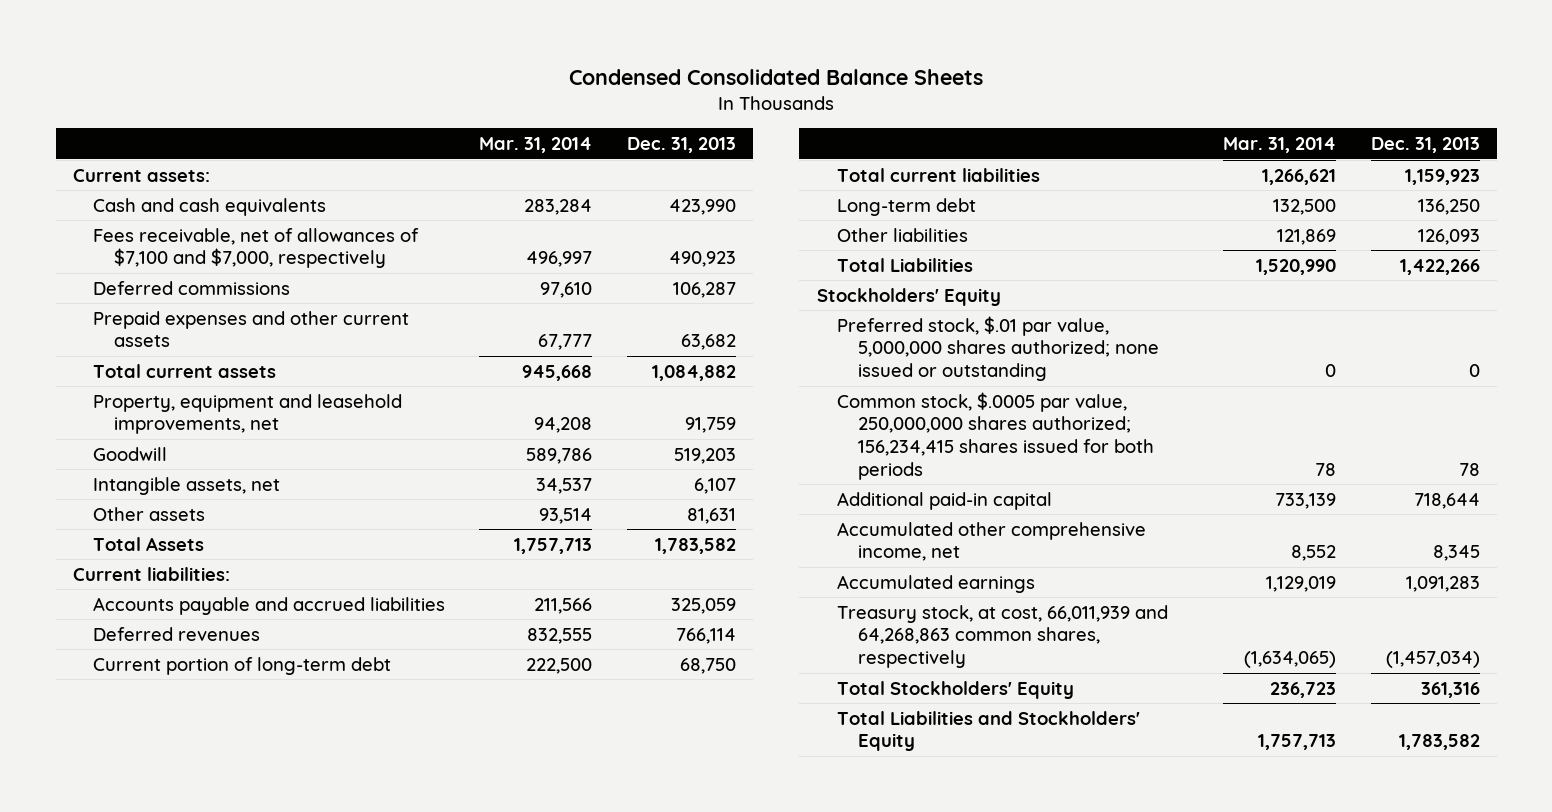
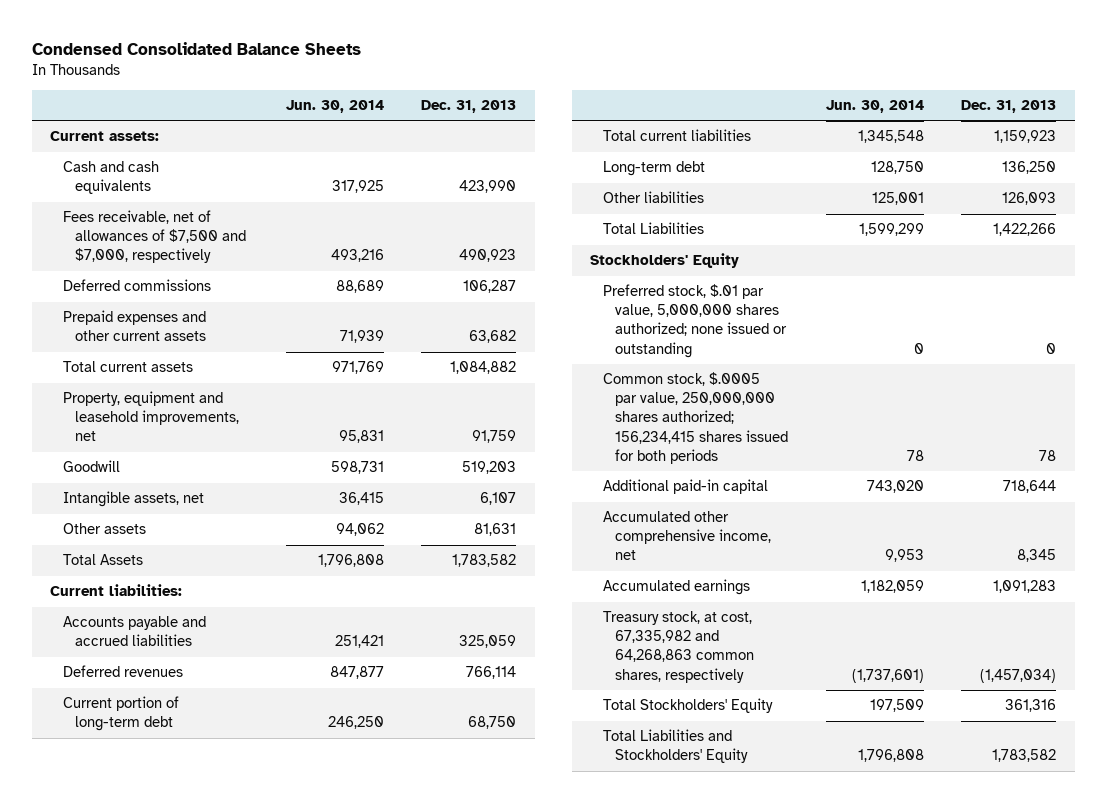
[479,137,593,154] Mar. 31, 2014 -> none
none -> [285,100,384,114] Jun. 30, 2014
[93,227,420,269] Fees receivable, net of allowances of $7,100 and $7,000, respectively -> [62,210,247,264] Fees receivable, net of allowances of $7,500 and $7,000, respectively
[837,604,1169,668] Treasury stock, at cost, 66,011,939 and 64,268,863 common shares, respectively -> [602,611,755,683] Treasury stock, at cost, 67,335,982 and 64,268,863 common shares, respectively

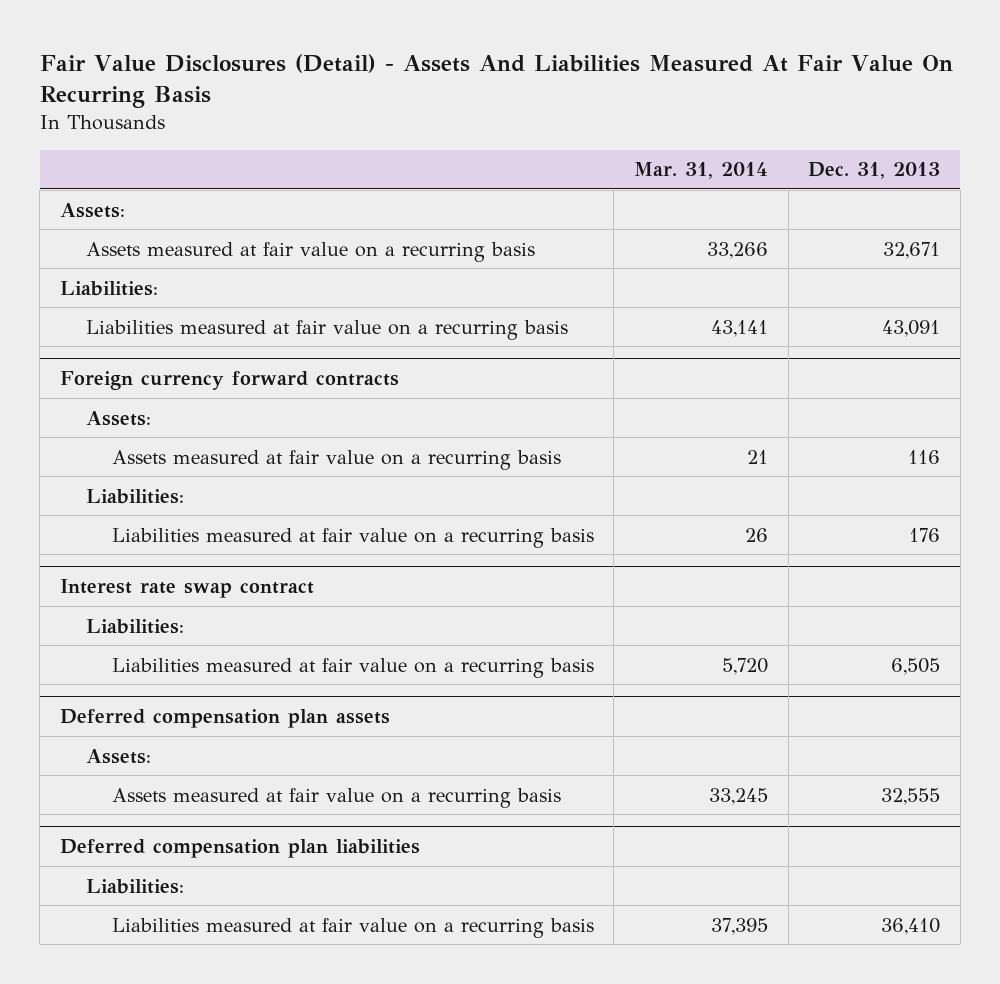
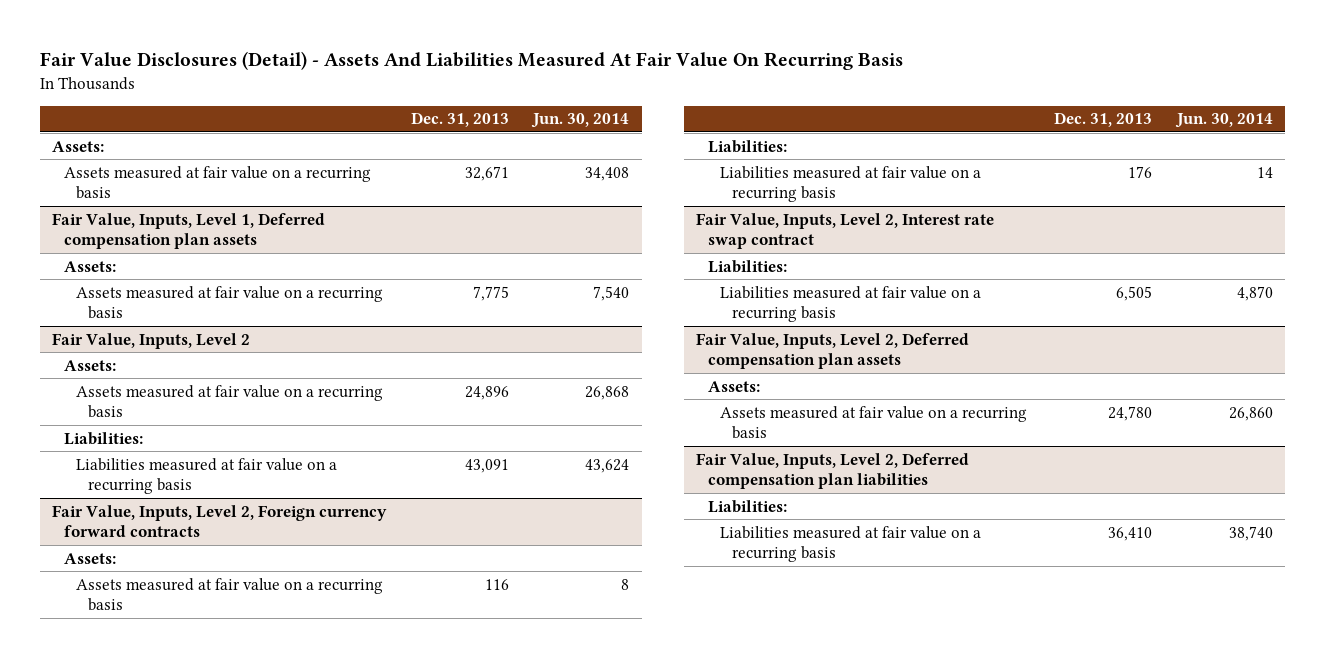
[634,162,769,180] Mar. 31, 2014 -> none
none -> [531,113,630,129] Jun. 30, 2014
none -> [52,212,326,250] Fair Value, Inputs, Level 1, Deferred compensation plan assets
none -> [64,260,117,272] Assets:
none -> [76,285,384,320] Assets measured at fair value on a recurring basis
none -> [52,332,251,349] Fair Value, Inputs, Level 2
none -> [64,359,117,371] Assets:
none -> [76,384,384,419] Assets measured at fair value on a recurring basis
[59,370,399,390] Foreign currency forward contracts -> none
none -> [52,504,388,538] Fair Value, Inputs, Level 2, Foreign currency forward contracts
[59,578,314,598] Interest rate swap contract -> none
none -> [695,212,994,250] Fair Value, Inputs, Level 2, Interest rate swap contract
[59,708,390,728] Deferred compensation plan assets -> none
none -> [695,332,969,370] Fair Value, Inputs, Level 2, Deferred compensation plan assets
[59,838,420,858] Deferred compensation plan liabilities -> none
[881,787,941,805] 32,555 -> [1108,405,1153,421] 24,780
none -> [695,452,969,490] Fair Value, Inputs, Level 2, Deferred compensation plan liabilities

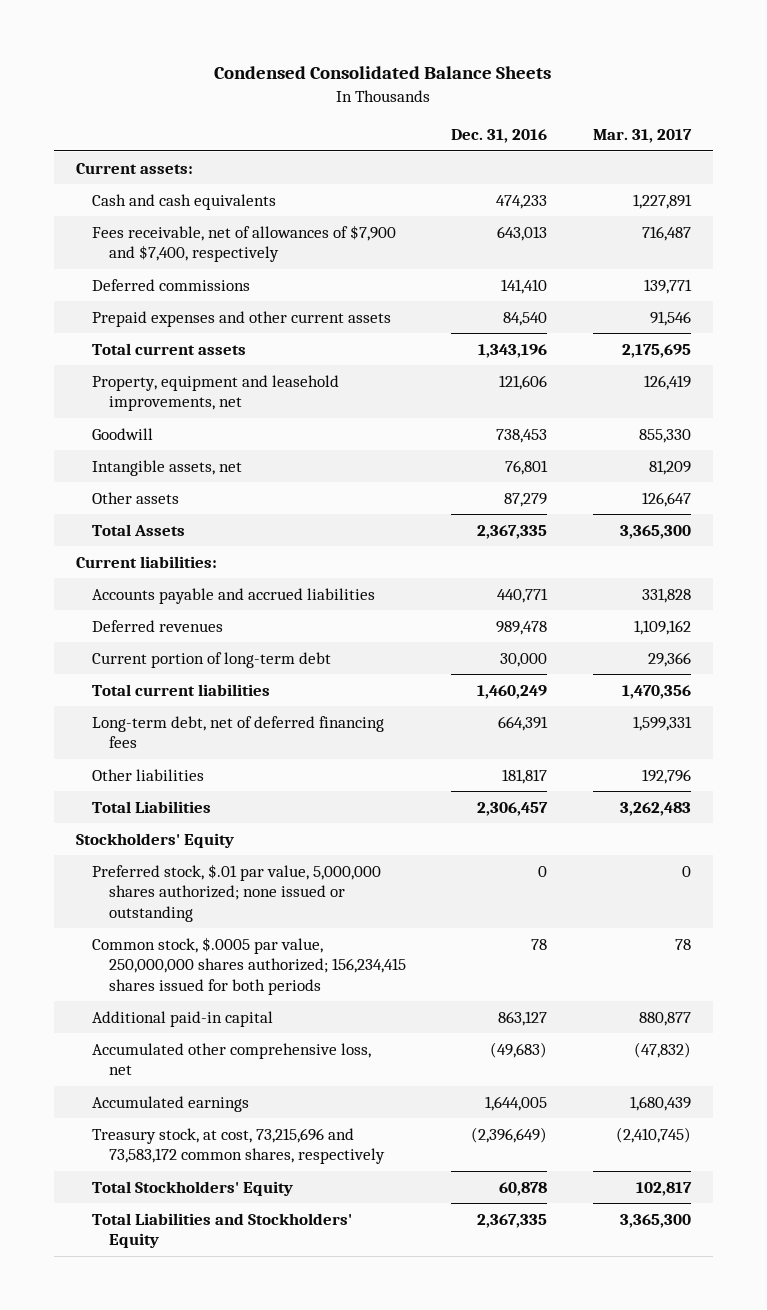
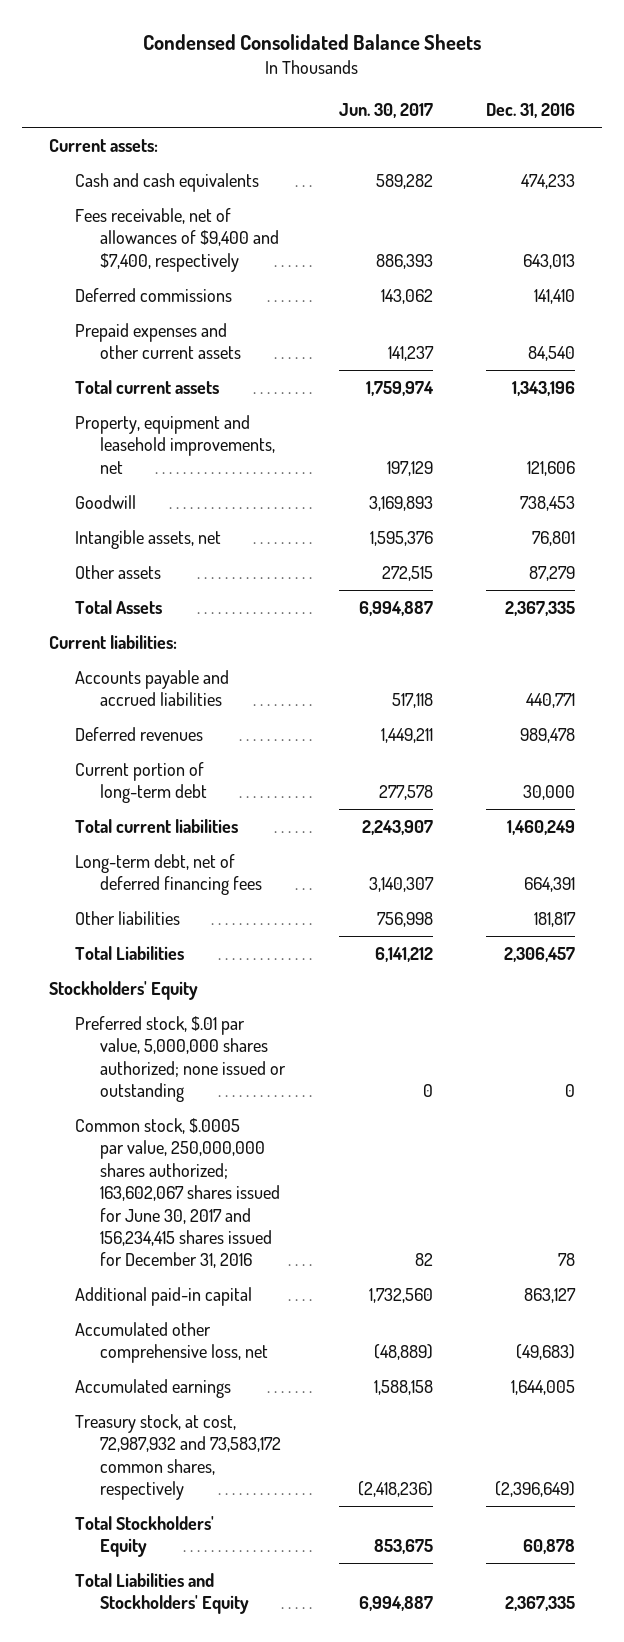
[592,129,692,144] Mar. 31, 2017 -> none
none -> [338,103,433,119] Jun. 30, 2017
[92,224,397,263] Fees receivable, net of allowances of $7,900 and $7,400, respectively -> [74,207,280,272] Fees receivable, net of allowances of $9,400 and $7,400, respectively
[92,936,406,996] Common stock, $.0005 par value, 250,000,000 shares authorized; 156,234,415 shares issued for both periods -> [74,1117,281,1269] Common stock, $.0005 par value, 250,000,000 shares authorized; 163,602,067 shares issued for June 30, 2017 and 156,234,415 shares issued for December 31, 2016
[92,1127,385,1165] Treasury stock, at cost, 73,215,696 and 73,583,172 common shares, respectively -> [74,1413,282,1501] Treasury stock, at cost, 72,987,932 and 73,583,172 common shares, respectively

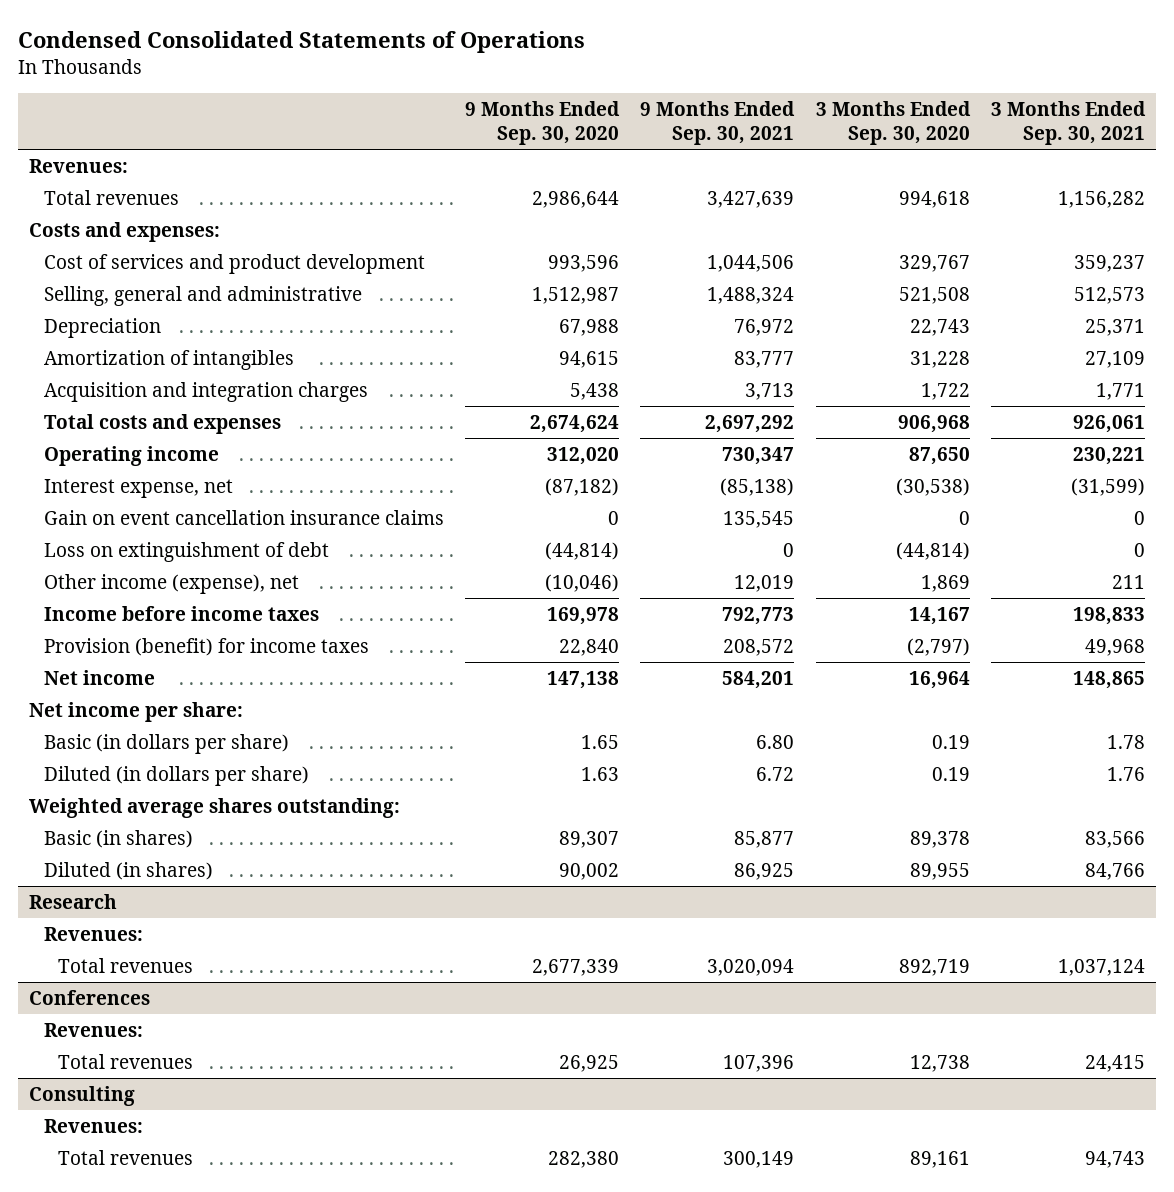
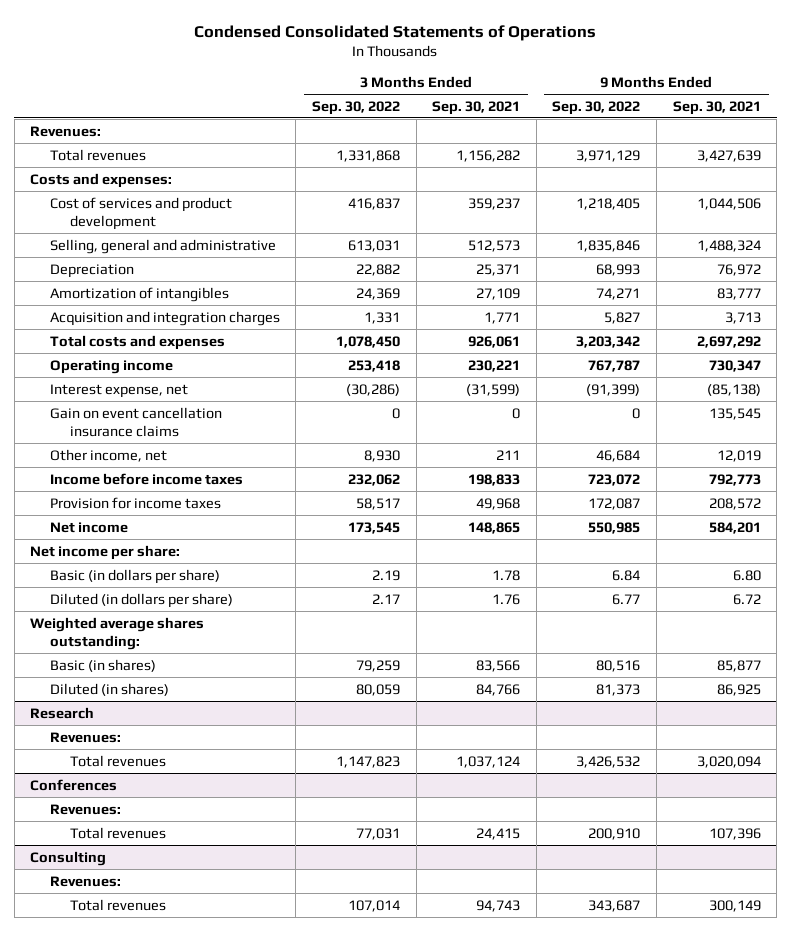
[464,101,620,146] 9 Months Ended Sep. 30, 2020 -> none
[815,101,971,146] 3 Months Ended Sep. 30, 2020 -> none
none -> [312,100,401,115] Sep. 30, 2022
none -> [552,100,641,115] Sep. 30, 2022
[43,541,329,562] Loss on extinguishment of debt -> none
[43,573,299,594] Other income (expense), net -> [49,448,167,462] Other income, net
[43,637,369,656] Provision (benefit) for income taxes -> [49,496,221,509] Provision for income taxes

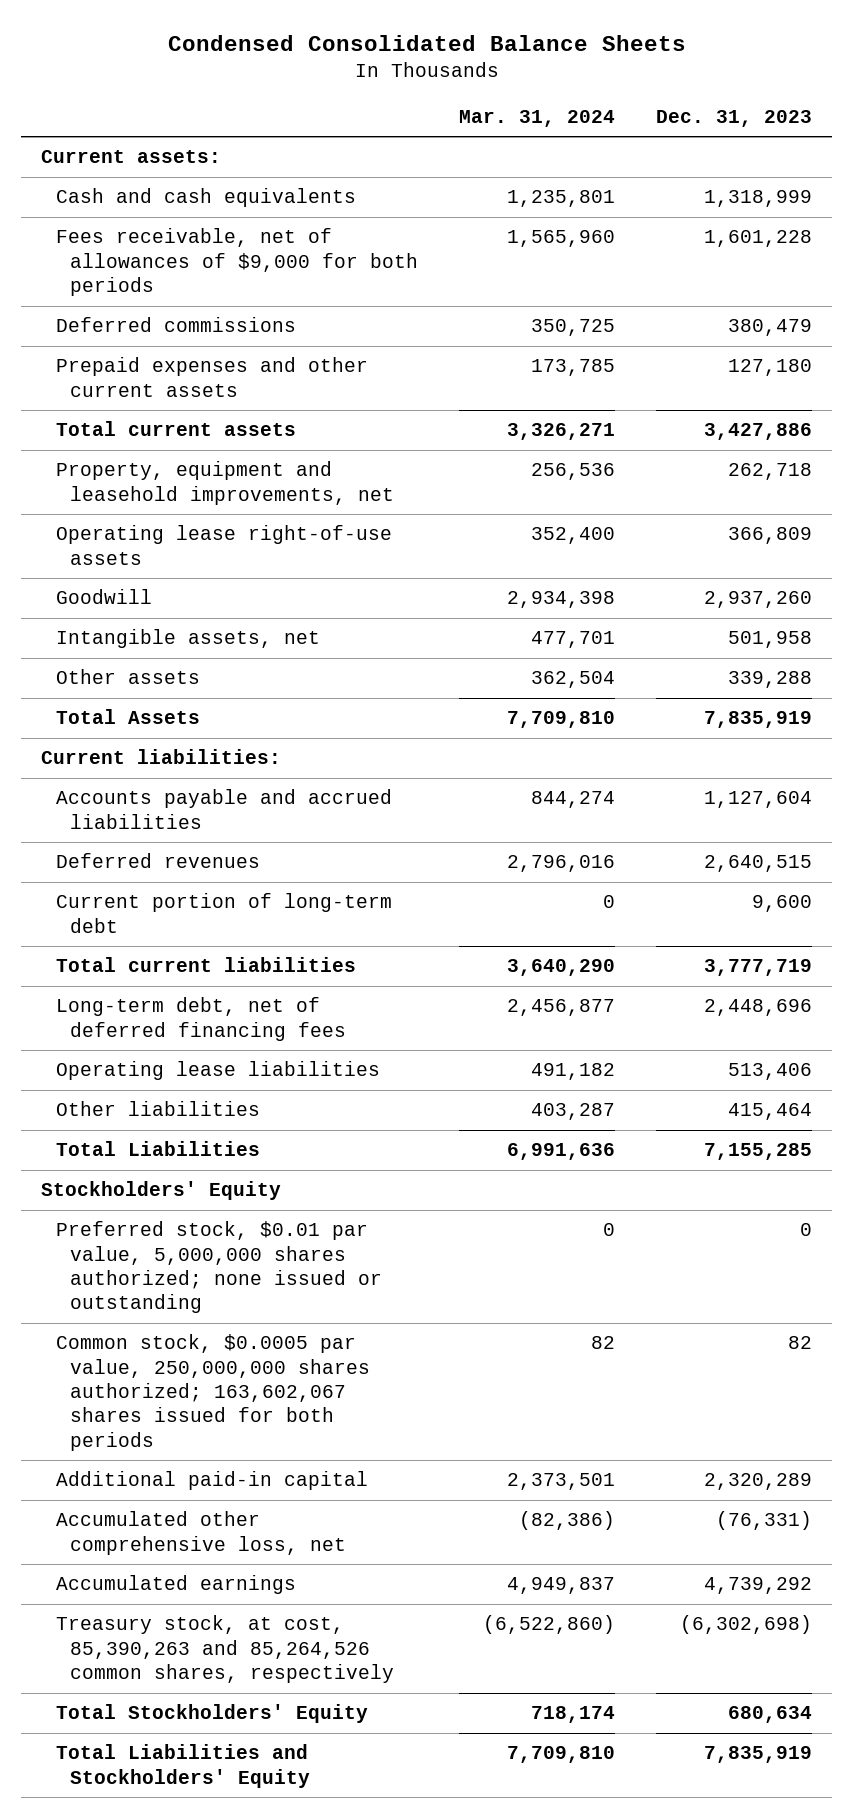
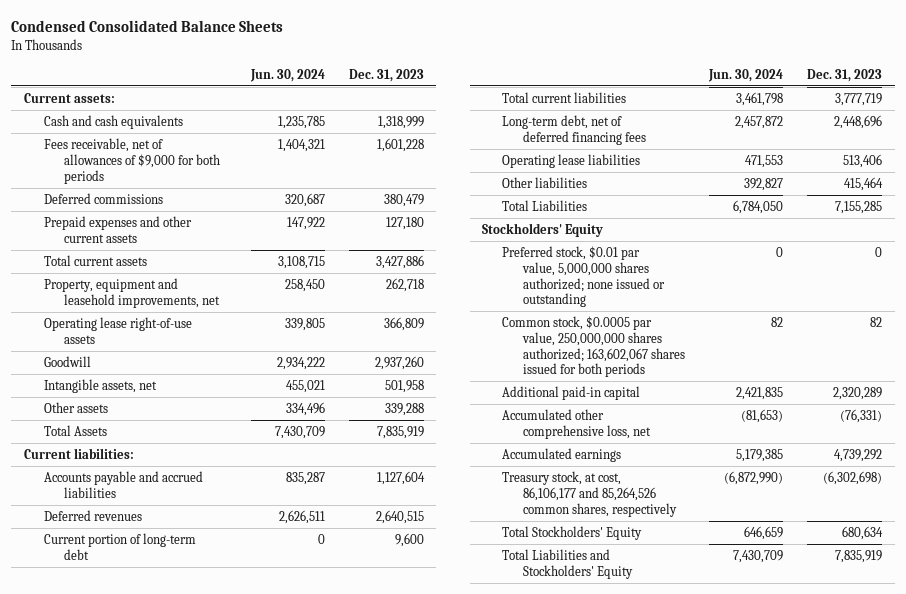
[459,109,616,127] Mar. 31, 2024 -> none
none -> [249,68,325,82] Jun. 30, 2024
[55,1615,395,1684] Treasury stock, at cost, 85,390,263 and 85,264,526 common shares, respectively -> [502,470,677,517] Treasury stock, at cost, 86,106,177 and 85,264,526 common shares, respectively

